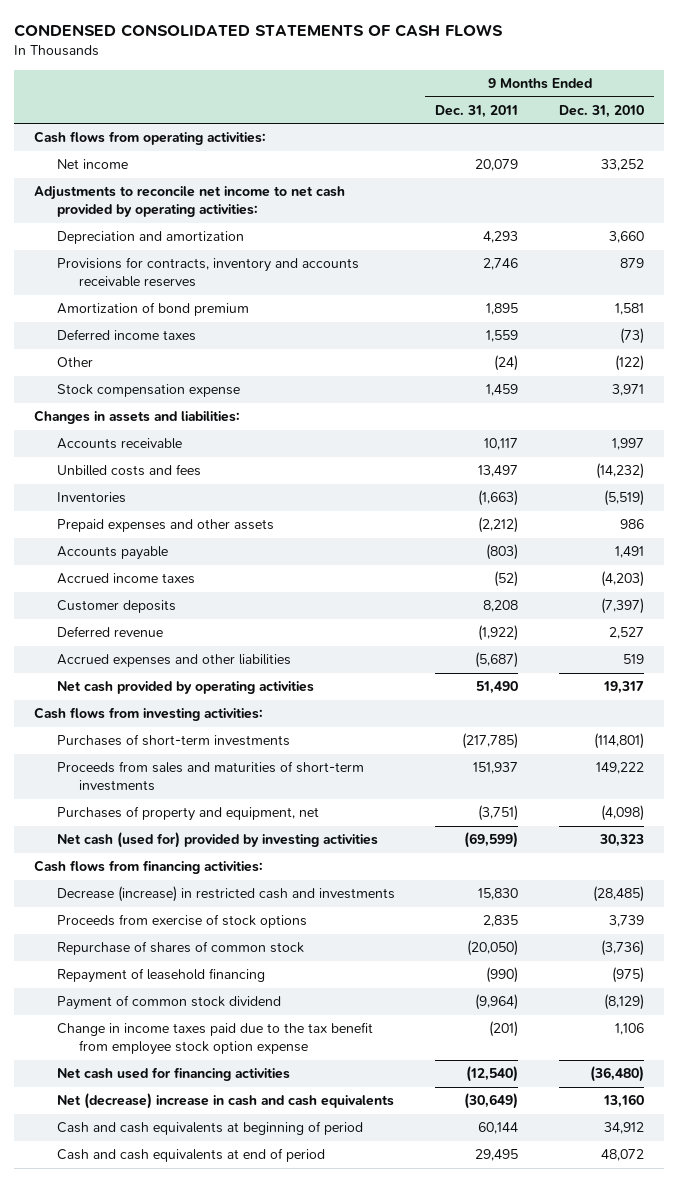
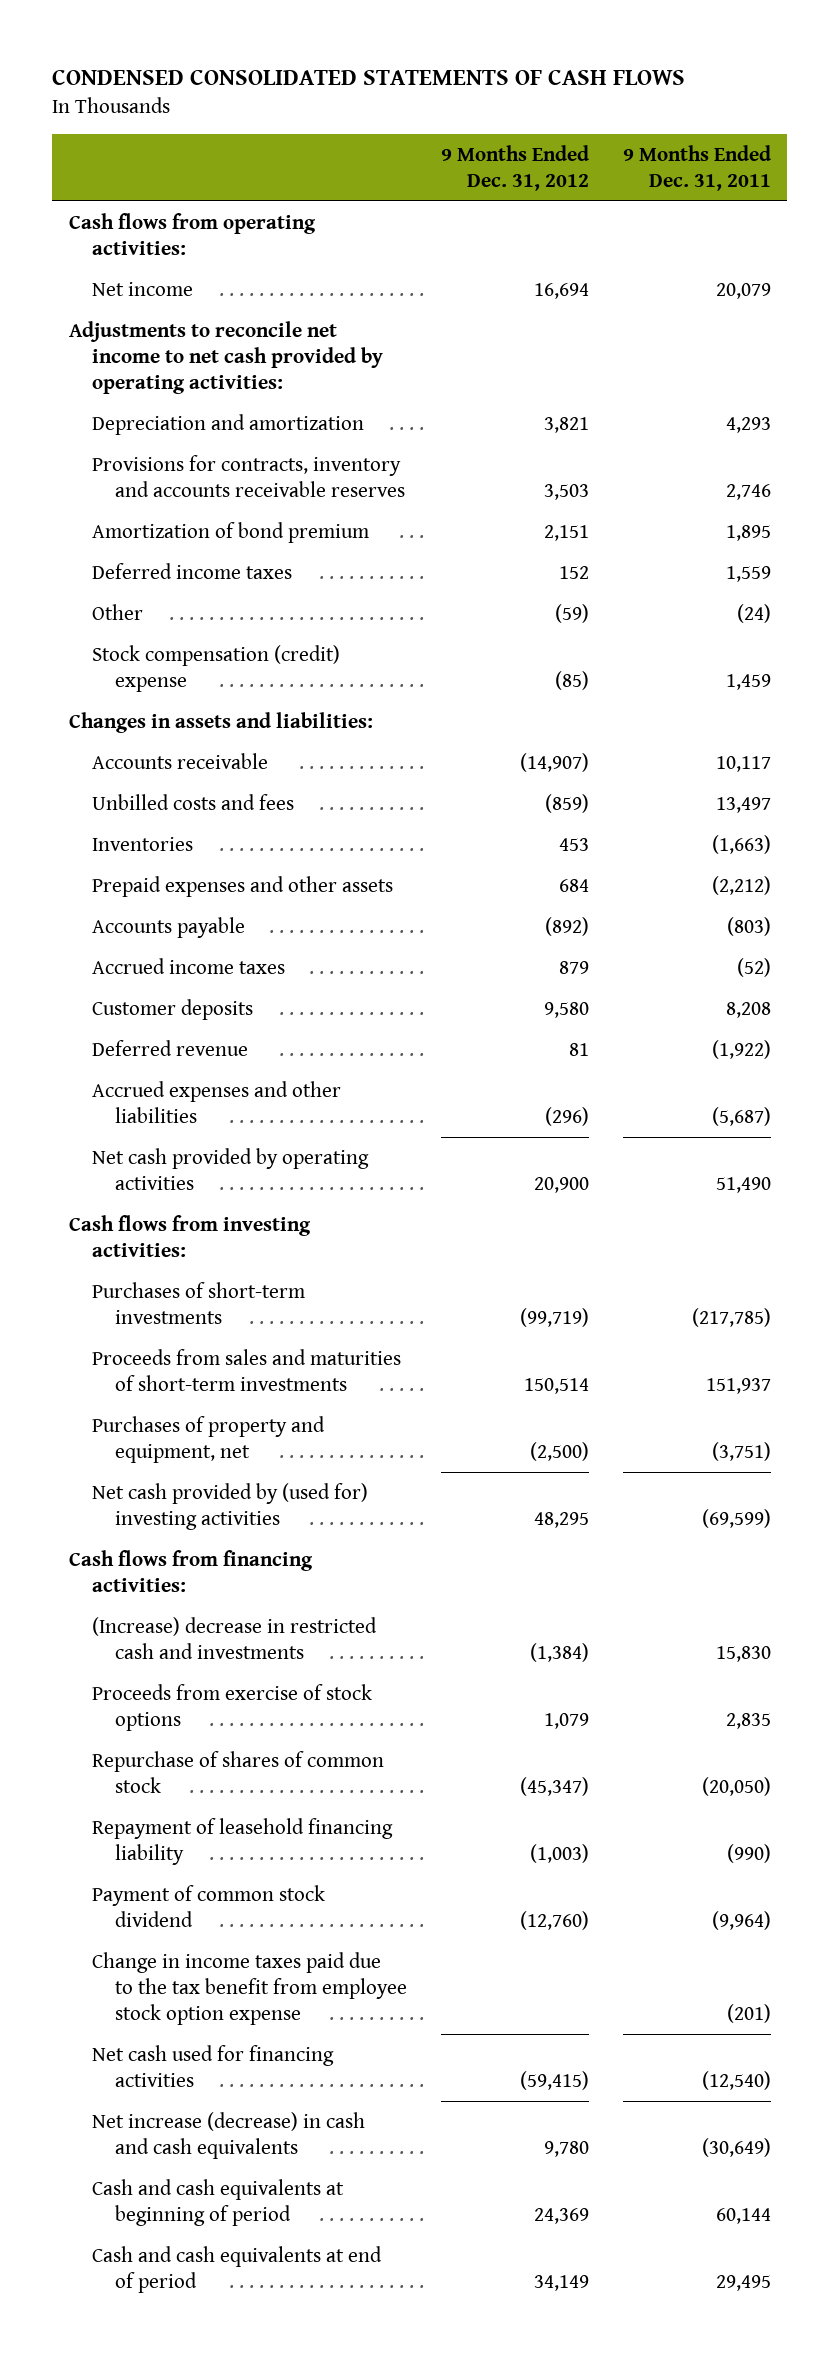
[558,104,644,118] Dec. 31, 2010 -> none
none -> [440,144,589,191] 9 Months Ended Dec. 31, 2012
[56,384,240,398] Stock compensation expense -> [92,644,341,692] Stock compensation (credit) expense
[56,832,378,849] Net cash (used for) provided by investing activities -> [92,1482,369,1530] Net cash provided by (used for) investing activities
[56,886,395,903] Decrease (increase) in restricted cash and investments -> [92,1616,378,1659] (Increase) decrease in restricted cash and investments
[56,968,265,984] Repayment of leasehold financing -> [92,1817,394,1865] Repayment of leasehold financing liability
[56,1093,394,1110] Net (decrease) increase in cash and cash equivalents -> [92,2111,366,2159] Net increase (decrease) in cash and cash equivalents

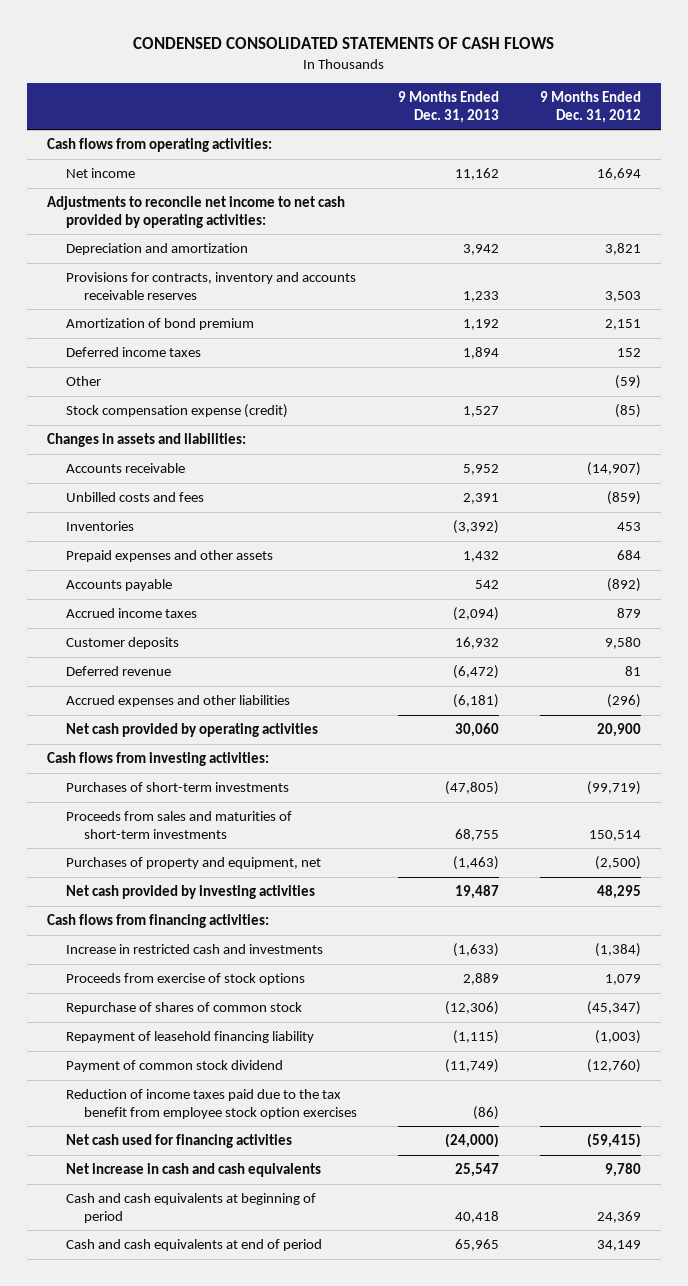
[622,144,771,191] 9 Months Ended Dec. 31, 2011 -> none
none -> [397,91,499,123] 9 Months Ended Dec. 31, 2013
[92,644,341,692] Stock compensation (credit) expense -> [65,404,288,419] Stock compensation expense (credit)
[92,1482,369,1530] Net cash provided by (used for) investing activities -> [65,885,315,900] Net cash provided by investing activities
[92,1616,378,1659] (Increase) decrease in restricted cash and investments -> [65,944,323,955] Increase in restricted cash and investments
[92,1951,407,2025] Change in income taxes paid due to the tax benefit from employee stock option expense -> [65,1089,357,1119] Reduction of income taxes paid due to the tax benefit from employee stock option exercises
[92,2111,366,2159] Net increase (decrease) in cash and cash equivalents -> [65,1163,321,1178] Net increase in cash and cash equivalents

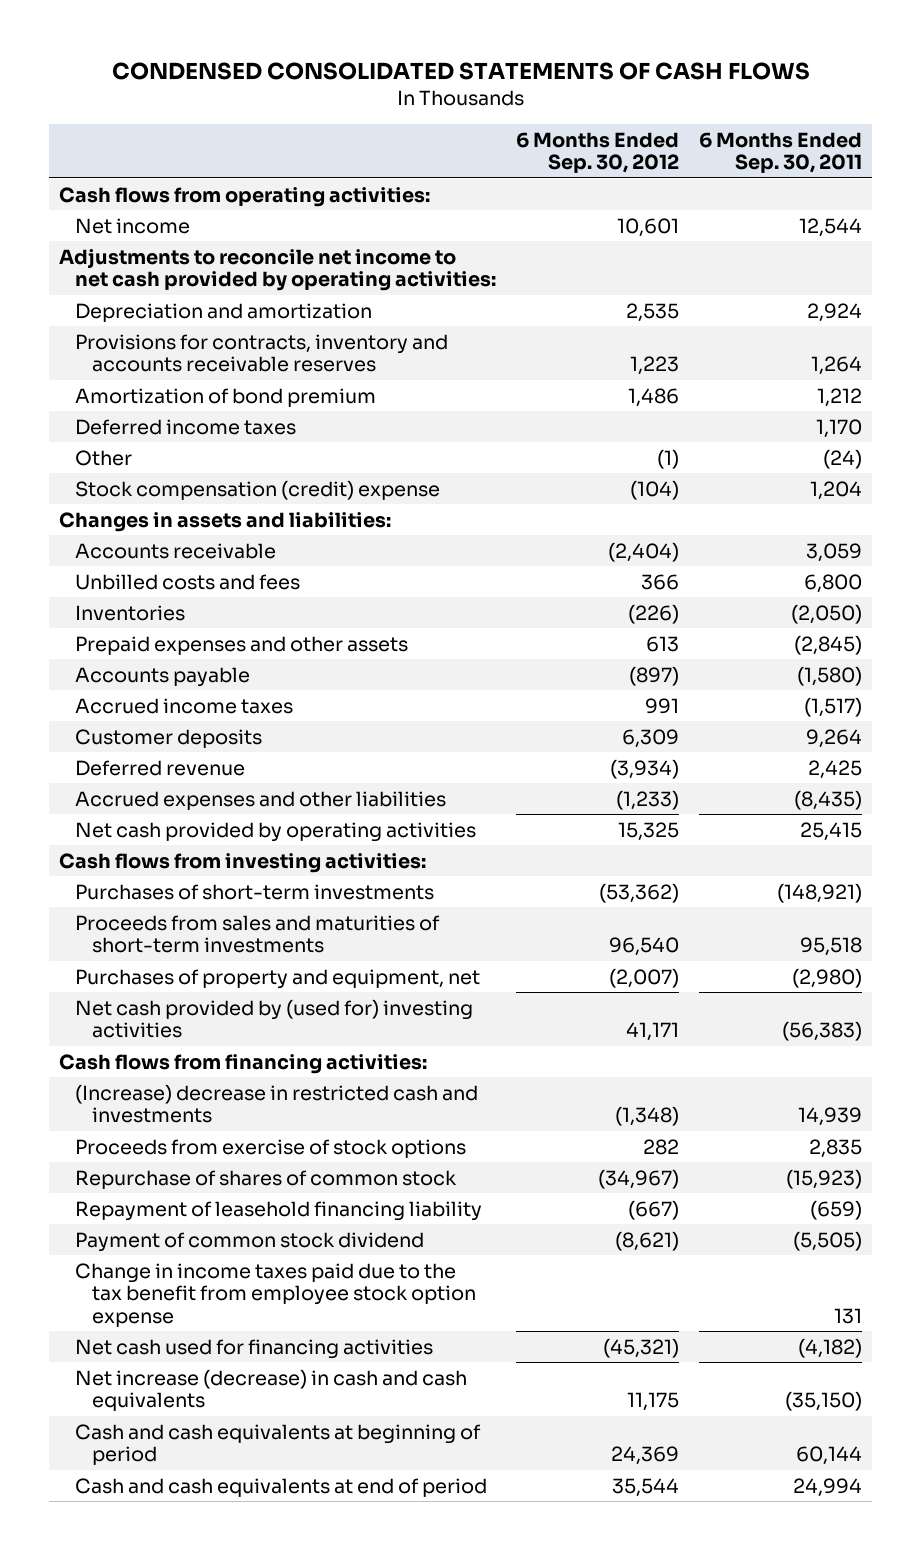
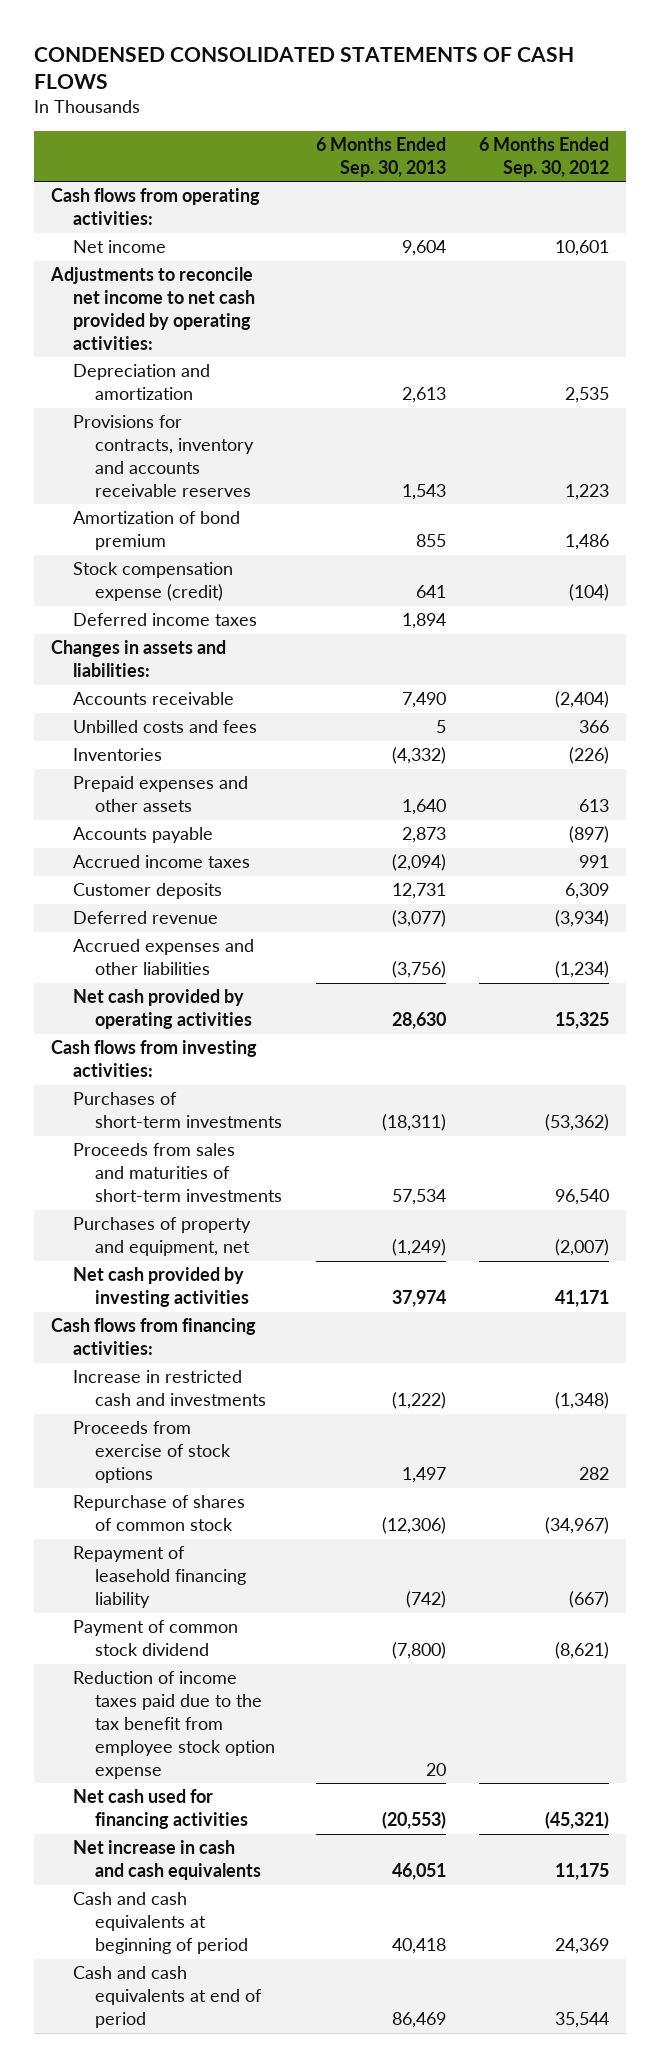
[699,131,863,174] 6 Months Ended Sep. 30, 2011 -> none
none -> [315,136,446,177] 6 Months Ended Sep. 30, 2013
none -> [73,562,234,602] Stock compensation expense (credit)
[75,449,133,466] Other -> none
[75,479,441,500] Stock compensation (credit) expense -> none
[616,789,680,810] (1,233) -> [554,961,609,979] (1,234)
[75,998,474,1039] Net cash provided by (used for) investing activities -> [73,1267,250,1308] Net cash provided by investing activities
[75,1083,479,1124] (Increase) decrease in restricted cash and investments -> [73,1370,267,1407] Increase in restricted cash and investments
[75,1262,476,1327] Change in income taxes paid due to the tax benefit from employee stock option expense -> [73,1671,276,1779] Reduction of income taxes paid due to the tax benefit from employee stock option expense
[75,1368,468,1412] Net increase (decrease) in cash and cash equivalents -> [73,1840,262,1881] Net increase in cash and cash equivalents

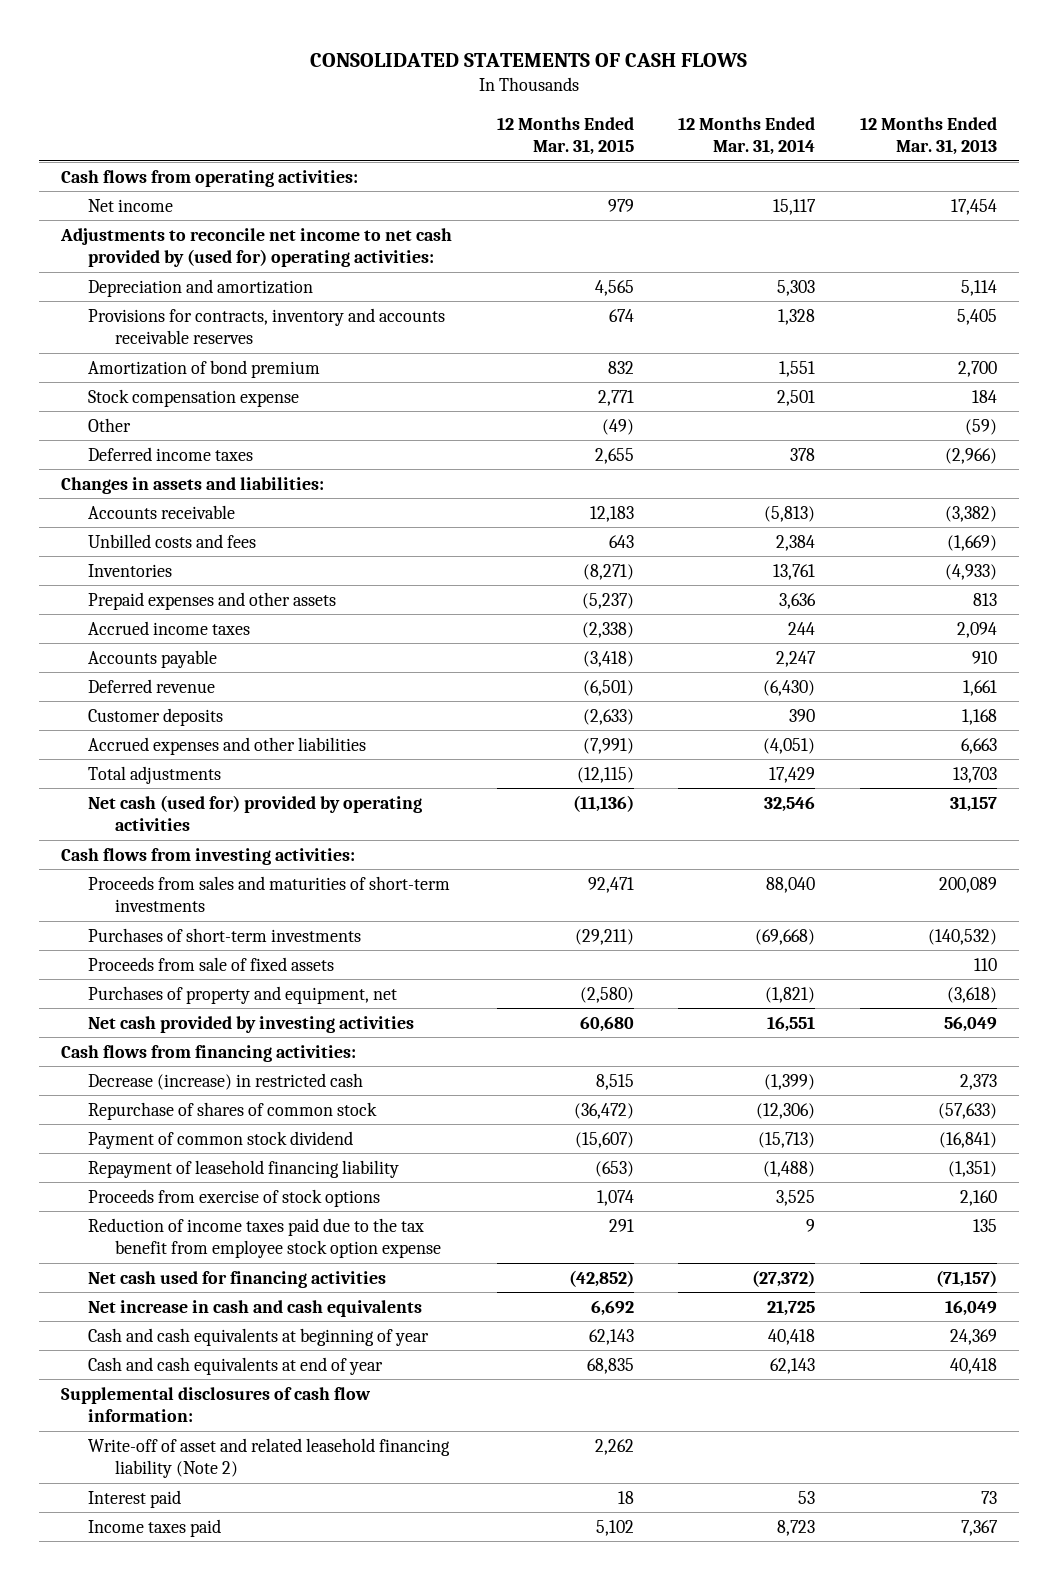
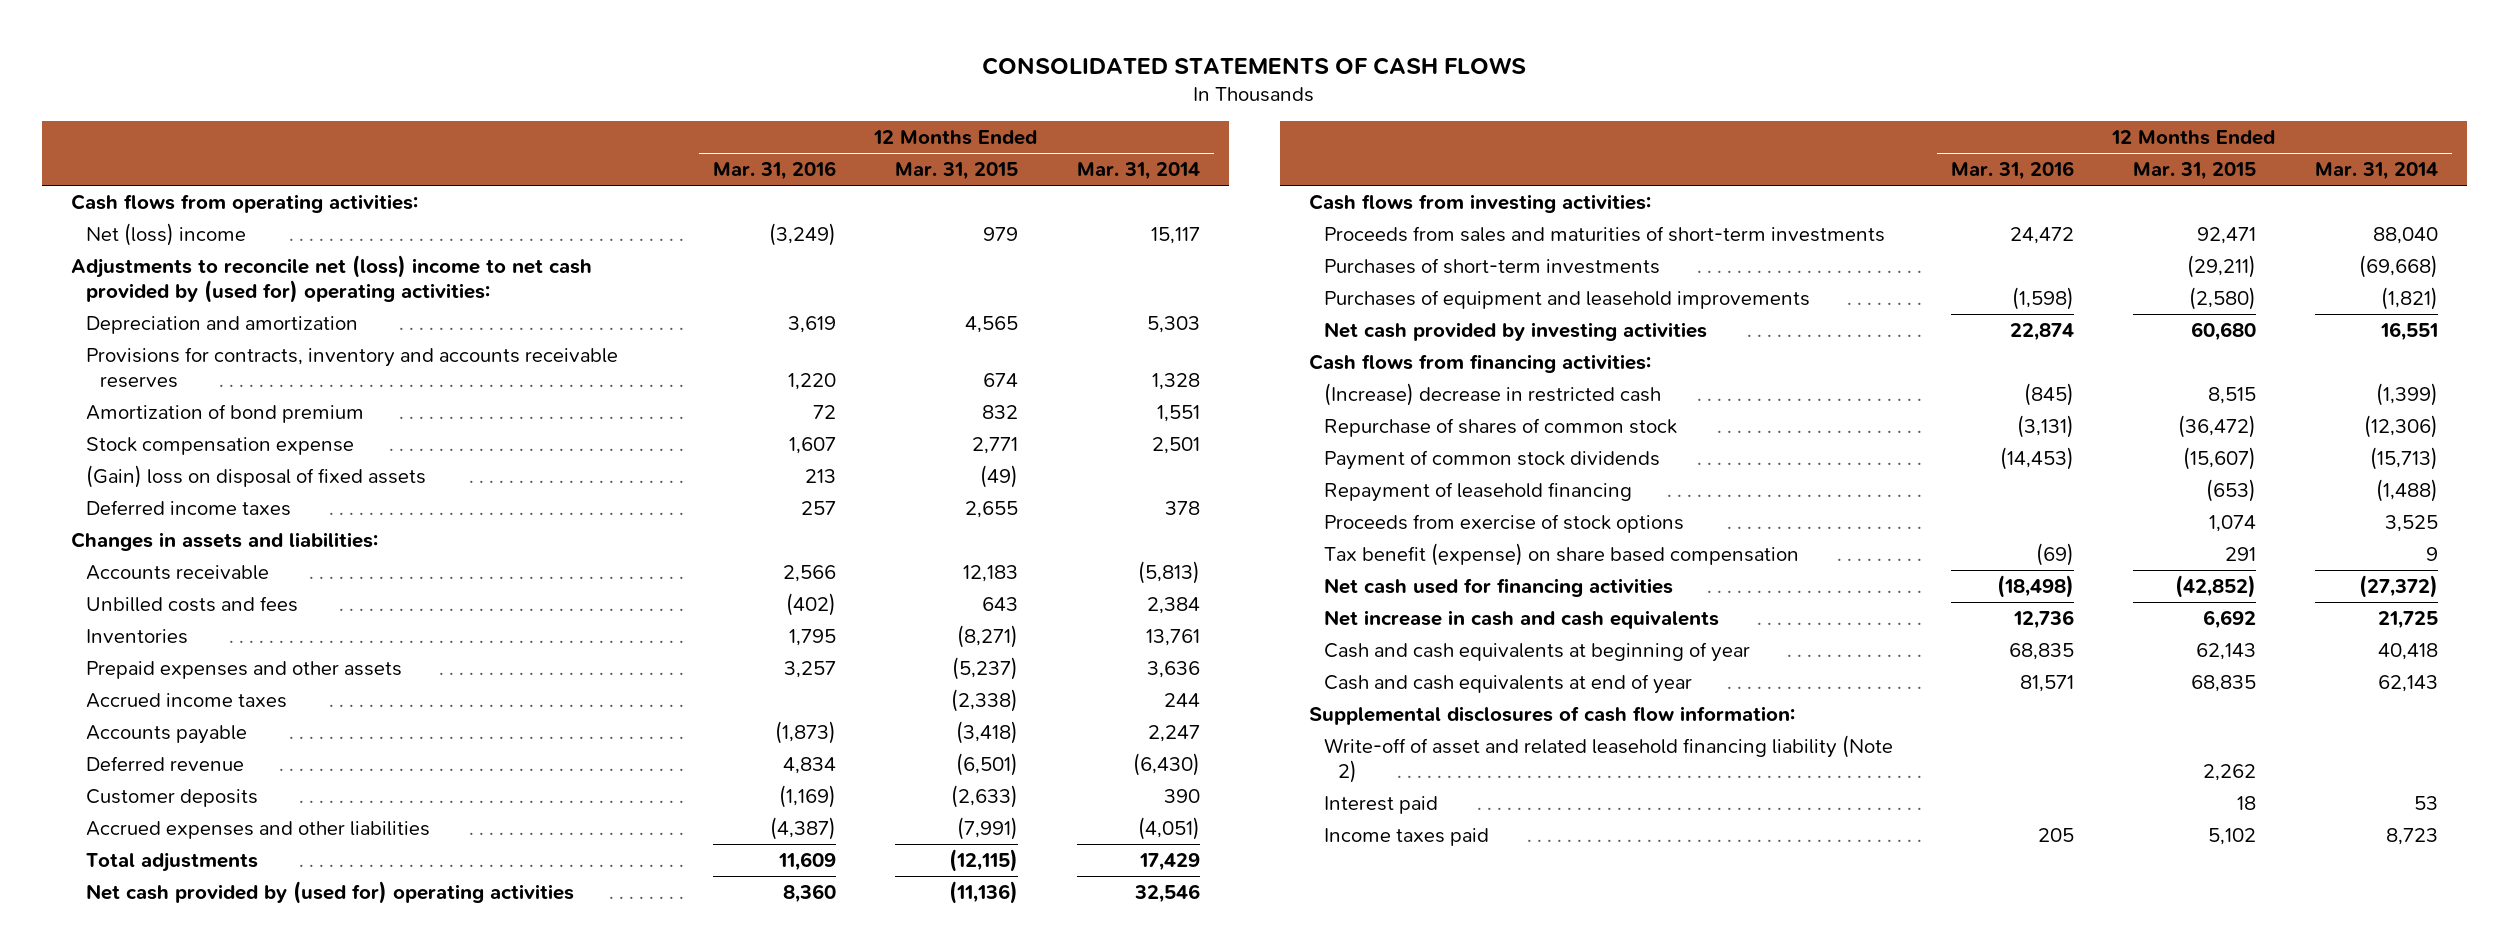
[860,117,998,156] 12 Months Ended Mar. 31, 2013 -> none
none -> [713,161,837,181] Mar. 31, 2016
[87,198,173,212] Net income -> [85,222,246,246] Net (loss) income
[60,227,453,267] Adjustments to reconcile net income to net cash provided by (used for) operating activities: -> [71,254,593,304] Adjustments to reconcile net (loss) income to net cash provided by (used for) operating activities:
[87,417,131,432] Other -> none
none -> [85,464,426,488] (Gain) loss on disposal of fixed assets
[87,794,422,831] Net cash (used for) provided by operating activities -> [85,880,574,904] Net cash provided by (used for) operating activities
[87,956,334,971] Proceeds from sale of fixed assets -> none
[87,985,397,1004] Purchases of property and equipment, net -> [1323,289,1810,309] Purchases of equipment and leasehold improvements
[87,1072,363,1090] Decrease (increase) in restricted cash -> [1323,382,1661,406] (Increase) decrease in restricted cash
[87,1130,353,1149] Payment of common stock dividend -> [1323,449,1660,470] Payment of common stock dividends
[87,1159,399,1178] Repayment of leasehold financing liability -> [1323,481,1632,502] Repayment of leasehold financing
[87,1217,441,1258] Reduction of income taxes paid due to the tax benefit from employee stock option expense -> [1323,542,1799,566] Tax benefit (expense) on share based compensation

